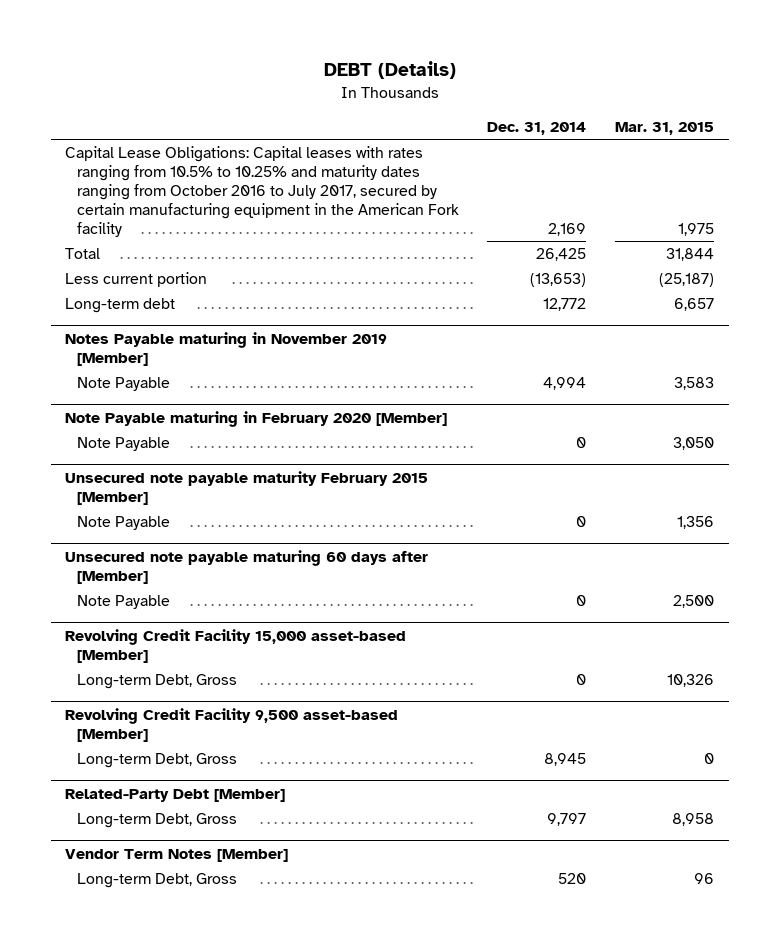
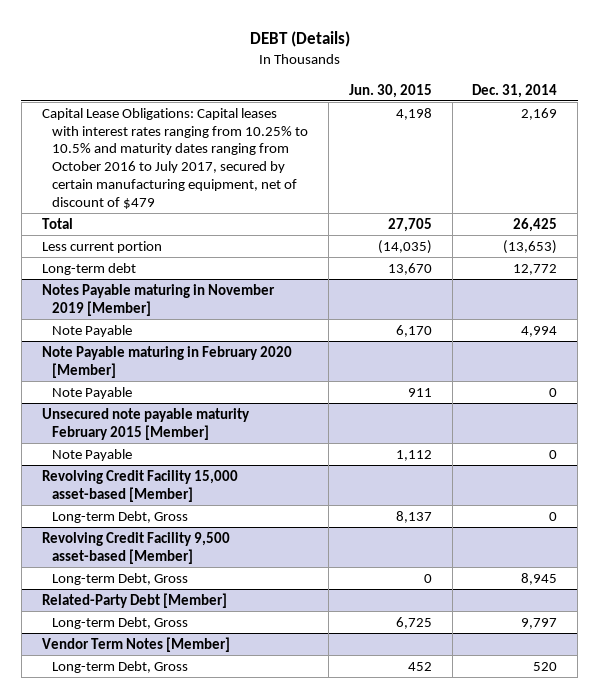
[615,122,715,136] Mar. 31, 2015 -> none
none -> [348,83,432,98] Jun. 30, 2015
[65,146,459,238] Capital Lease Obligations: Capital leases with rates ranging from 10.5% to 10.25% and maturity dates ranging from October 2016 to July 2017, secured by certain manufacturing equipment in the American Fork facility -> [41,107,309,209] Capital Lease Obligations: Capital leases with interest rates ranging from 10.25% to 10.5% and maturity dates ranging from October 2016 to July 2017, secured by certain manufacturing equipment, net of discount of $479
[65,549,429,584] Unsecured note payable maturing 60 days after [Member] -> none
[76,595,170,610] Note Payable -> none

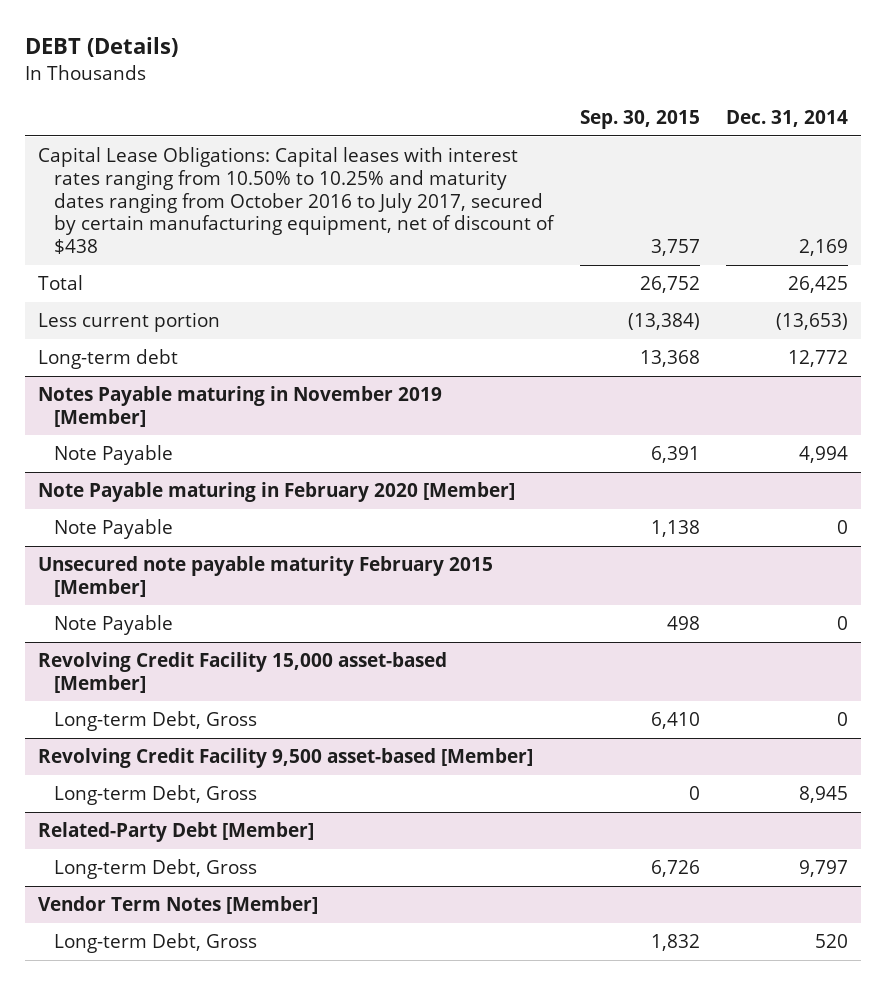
[348,83,432,98] Jun. 30, 2015 -> none
none -> [579,110,700,130] Sep. 30, 2015
[41,107,309,209] Capital Lease Obligations: Capital leases with interest rates ranging from 10.25% to 10.5% and maturity dates ranging from October 2016 to July 2017, secured by certain manufacturing equipment, net of discount of $479 -> [38,147,556,254] Capital Lease Obligations: Capital leases with interest rates ranging from 10.50% to 10.25% and maturity dates ranging from October 2016 to July 2017, secured by certain manufacturing equipment, net of discount of $438

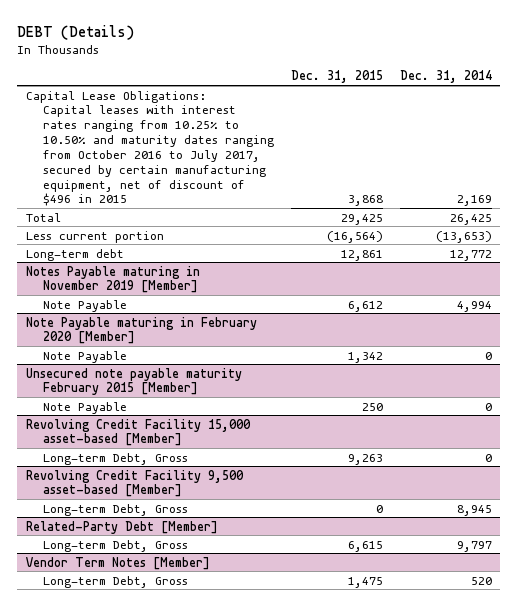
[579,110,700,130] Sep. 30, 2015 -> none
none -> [290,70,383,84] Dec. 31, 2015
[38,147,556,254] Capital Lease Obligations: Capital leases with interest rates ranging from 10.50% to 10.25% and maturity dates ranging from October 2016 to July 2017, secured by certain manufacturing equipment, net of discount of $438 -> [25,90,274,207] Capital Lease Obligations: Capital leases with interest rates ranging from 10.25% to 10.50% and maturity dates ranging from October 2016 to July 2017, secured by certain manufacturing equipment, net of discount of $496 in 2015

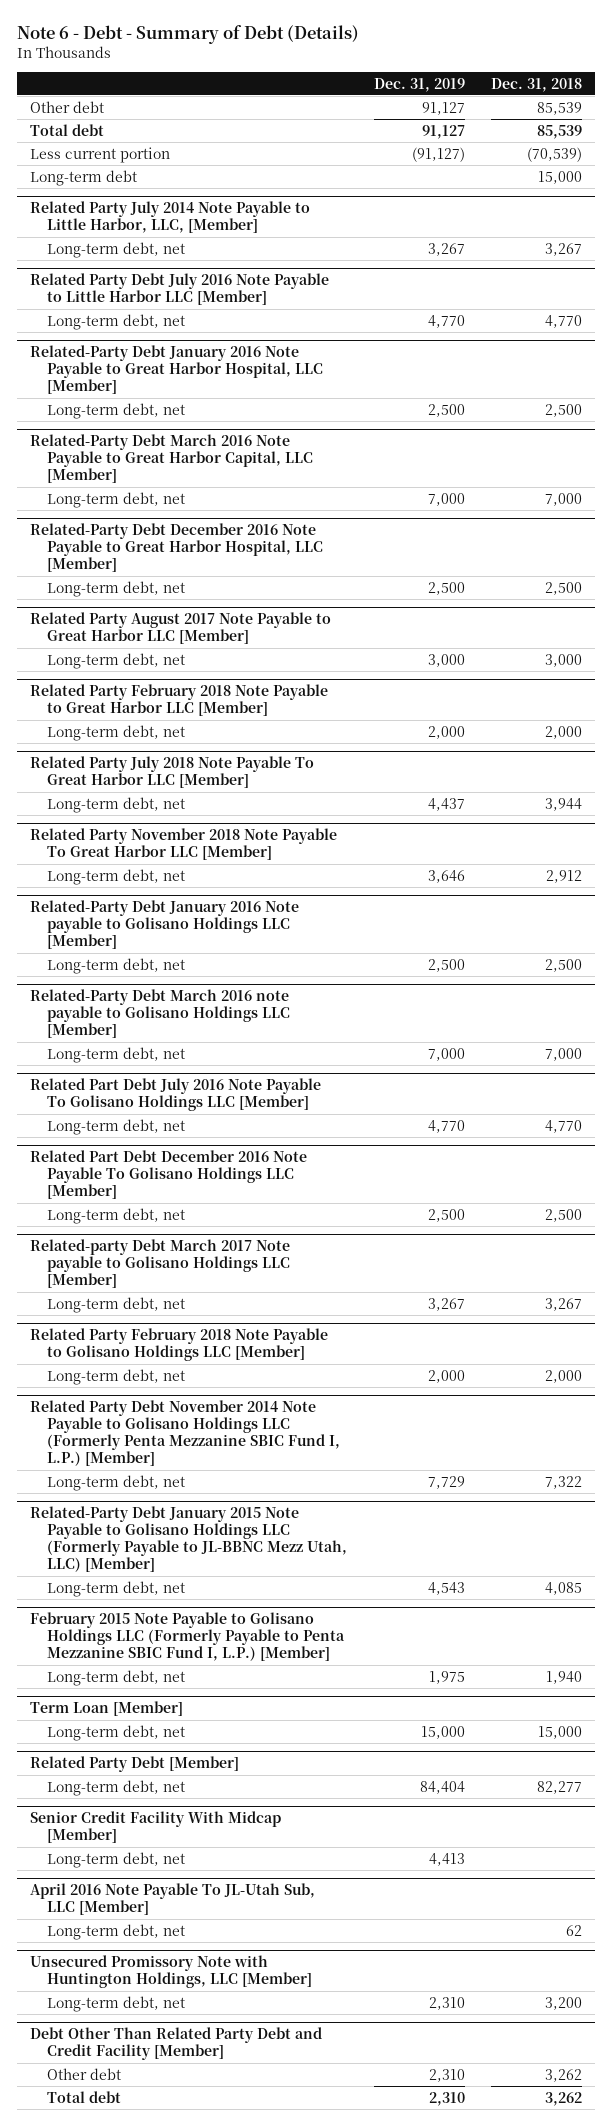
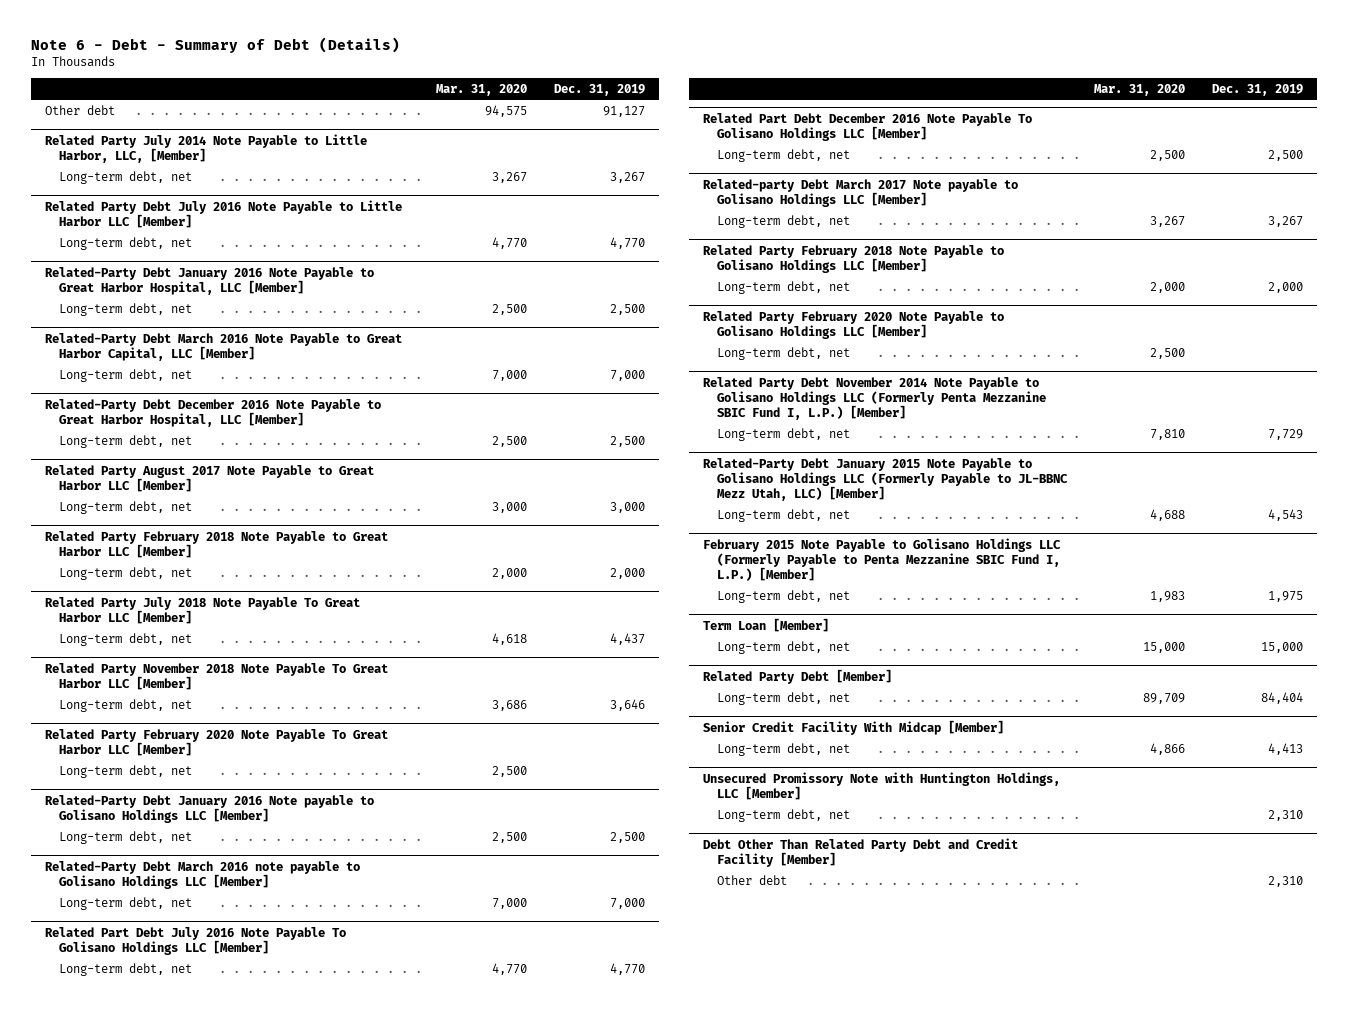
[491,77,583,92] Dec. 31, 2018 -> none
none -> [435,83,527,96] Mar. 31, 2020
[29,123,104,136] Total debt -> none
[29,146,170,163] Less current portion -> none
[29,169,137,186] Long-term debt -> none
none -> [44,728,388,756] Related Party February 2020 Note Payable To Great Harbor LLC [Member]
none -> [58,765,192,779] Long-term debt, net
none -> [702,310,1004,339] Related Party February 2020 Note Payable to Golisano Holdings LLC [Member]
none -> [716,347,850,361] Long-term debt, net
[29,1883,315,1916] April 2016 Note Payable To JL-Utah Sub, LLC [Member] -> none
[47,1923,186,1940] Long-term debt, net -> none
[47,2090,122,2103] Total debt -> none

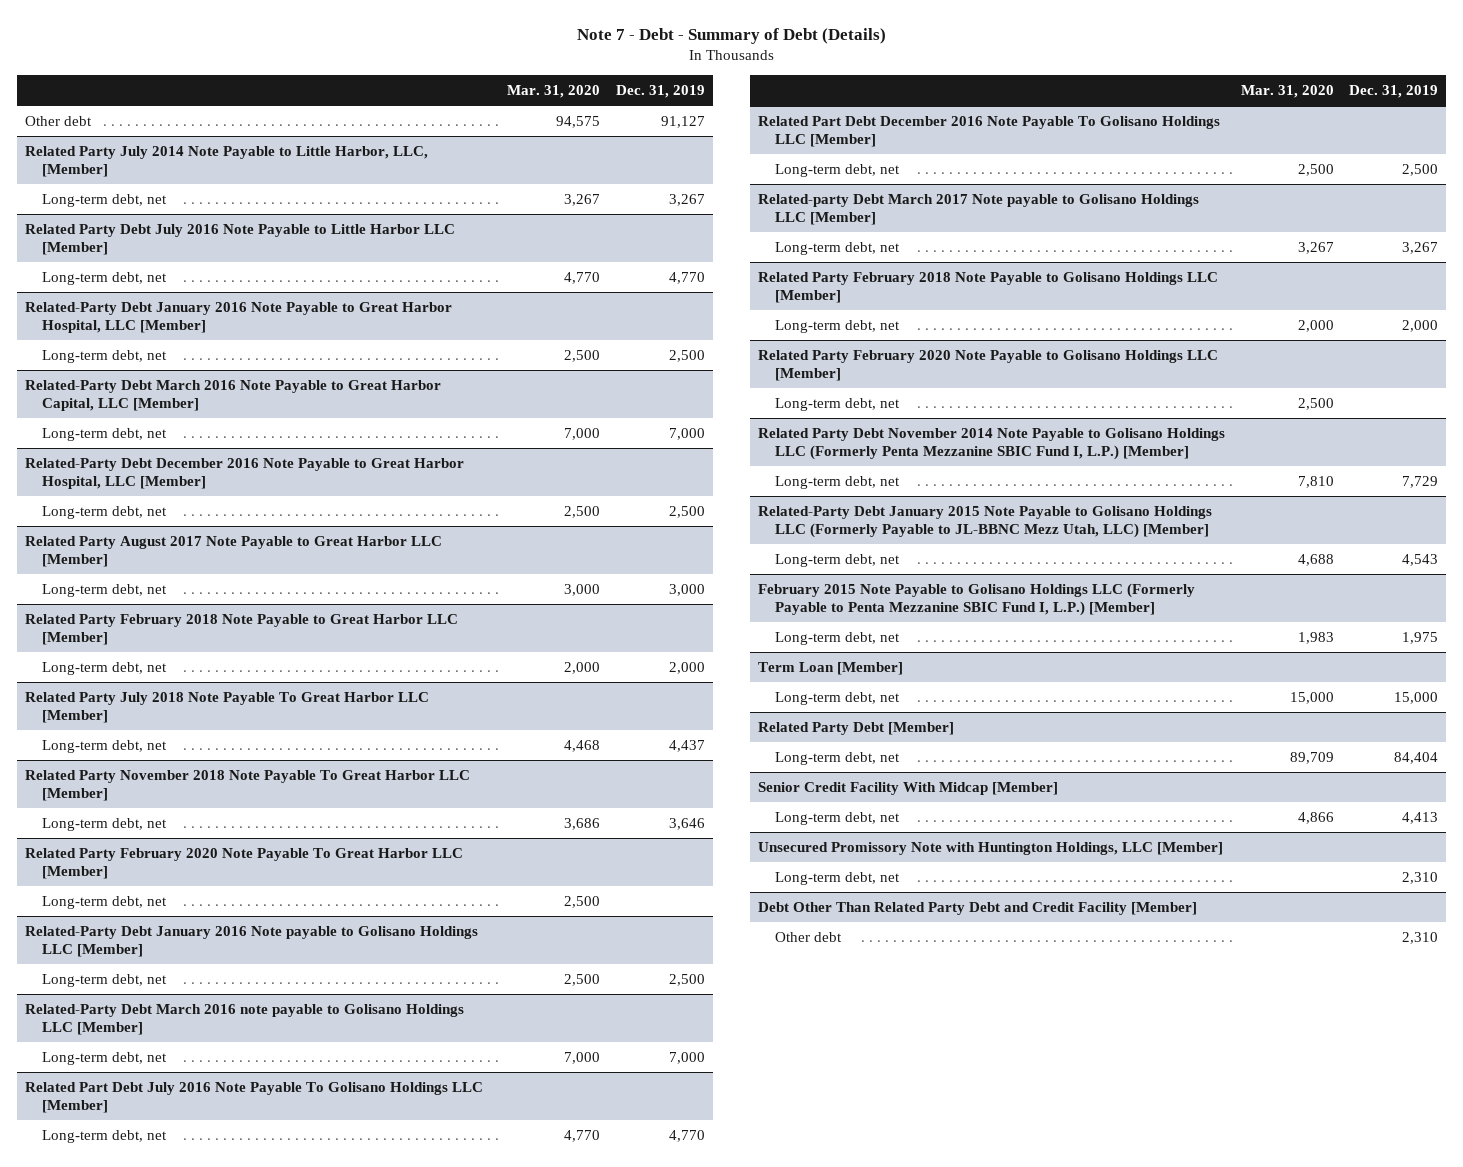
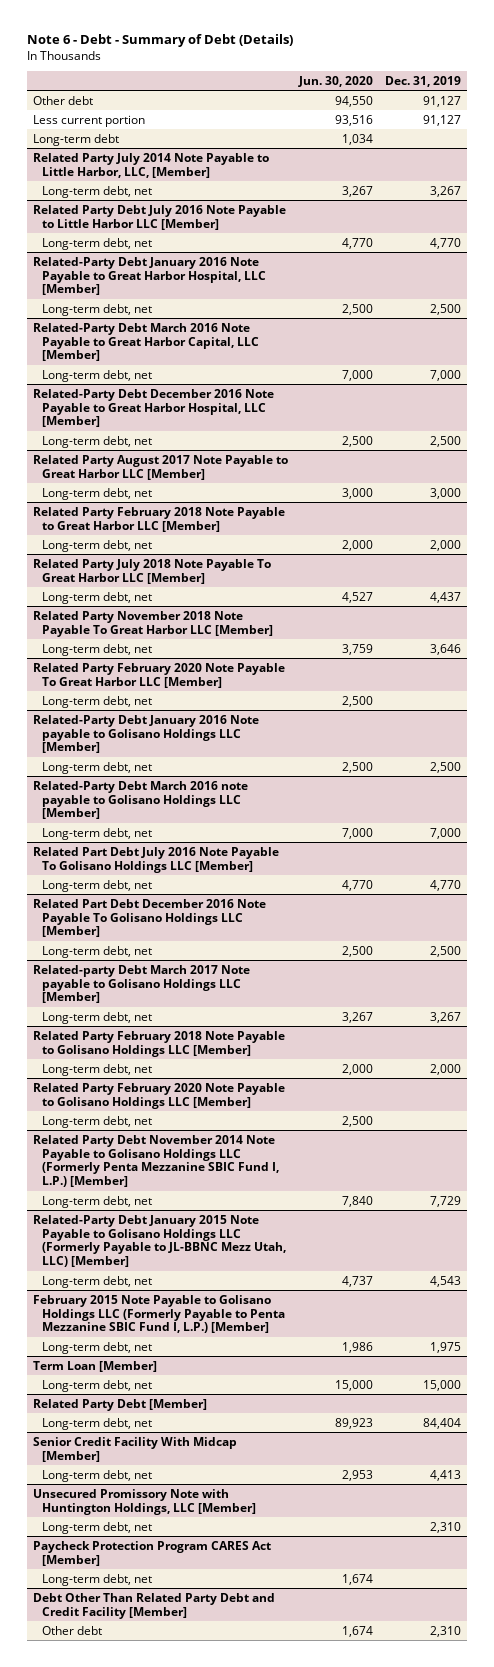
[576,28,886,45] Note 7 - Debt - Summary of Debt (Details) -> [26,34,293,48] Note 6 - Debt - Summary of Debt (Details)
[507,85,601,99] Mar. 31, 2020 -> none
none -> [298,75,374,87] Jun. 30, 2020
none -> [32,114,145,127] Less current portion
none -> [32,133,119,146] Long-term debt
none -> [32,1540,271,1566] Paycheck Protection Program CARES Act [Member]
none -> [42,1573,153,1586] Long-term debt, net

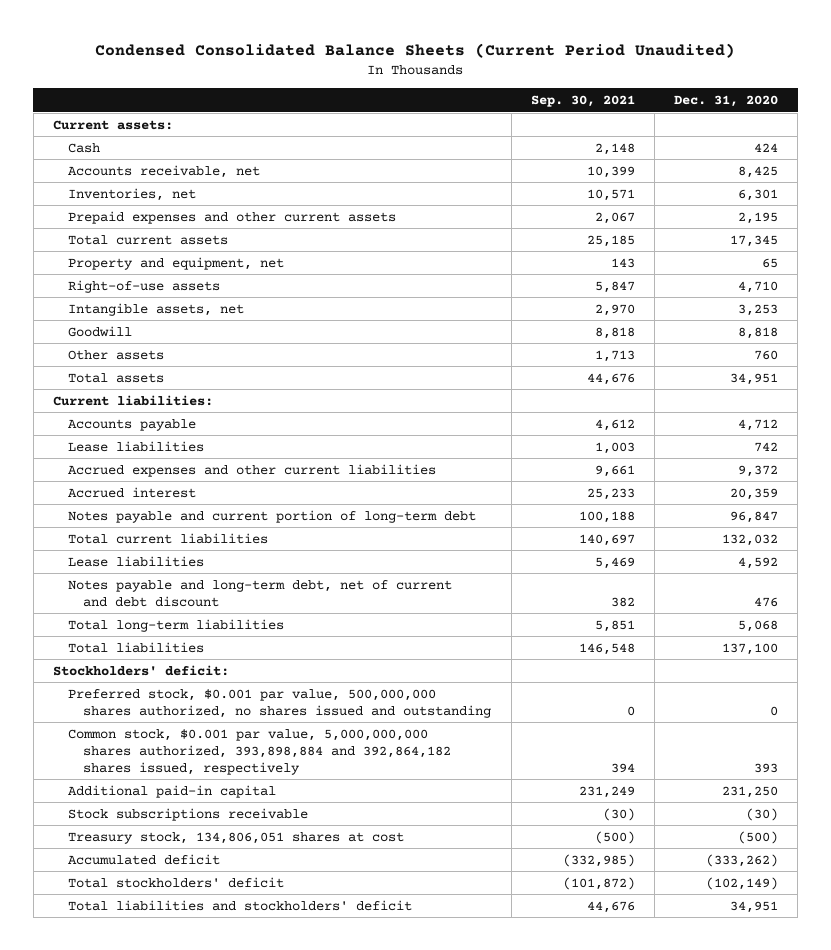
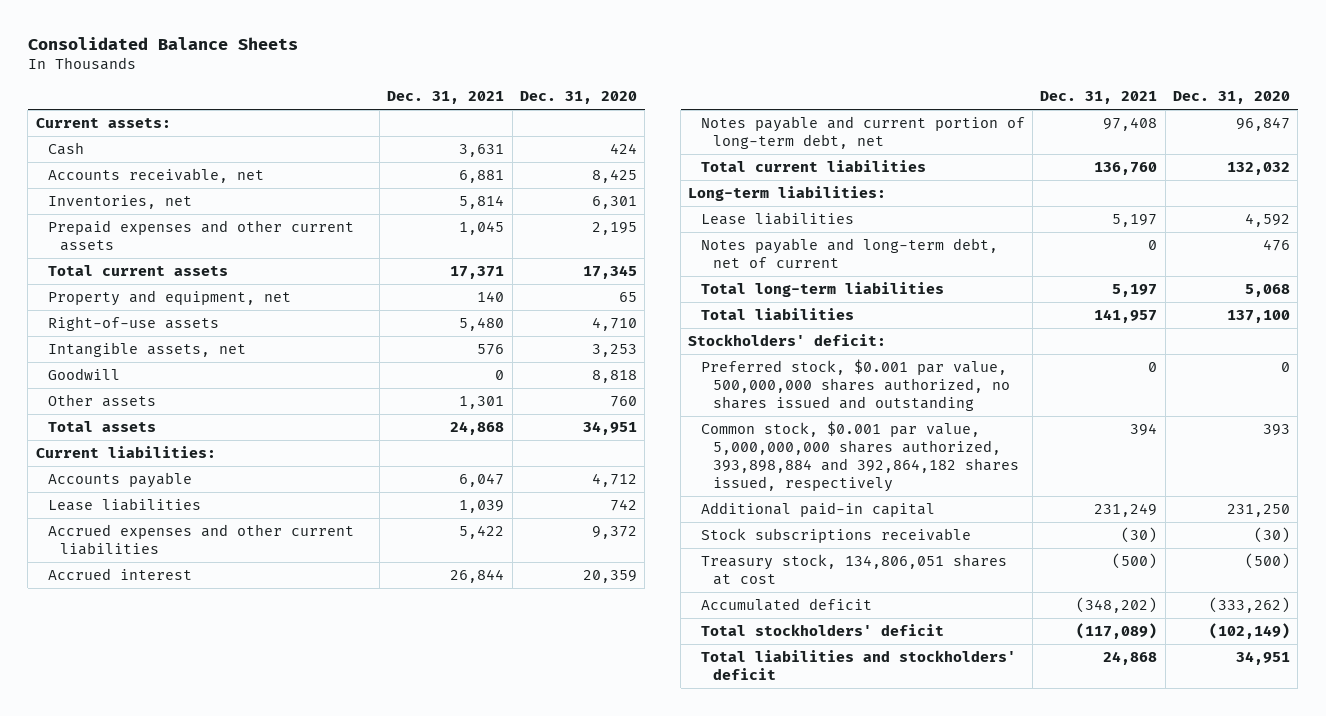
[95,43,736,59] Condensed Consolidated Balance Sheets (Current Period Unaudited) -> [27,36,298,50] Consolidated Balance Sheets
[530,95,635,108] Sep. 30, 2021 -> none
none -> [387,91,505,105] Dec. 31, 2021
[68,509,477,523] Notes payable and current portion of long-term debt -> [700,115,1025,149] Notes payable and current portion of long-term debt, net
none -> [688,185,887,201] Long-term liabilities:
[68,579,453,607] Notes payable and long-term debt, net of current and debt discount -> [700,237,998,268] Notes payable and long-term debt, net of current

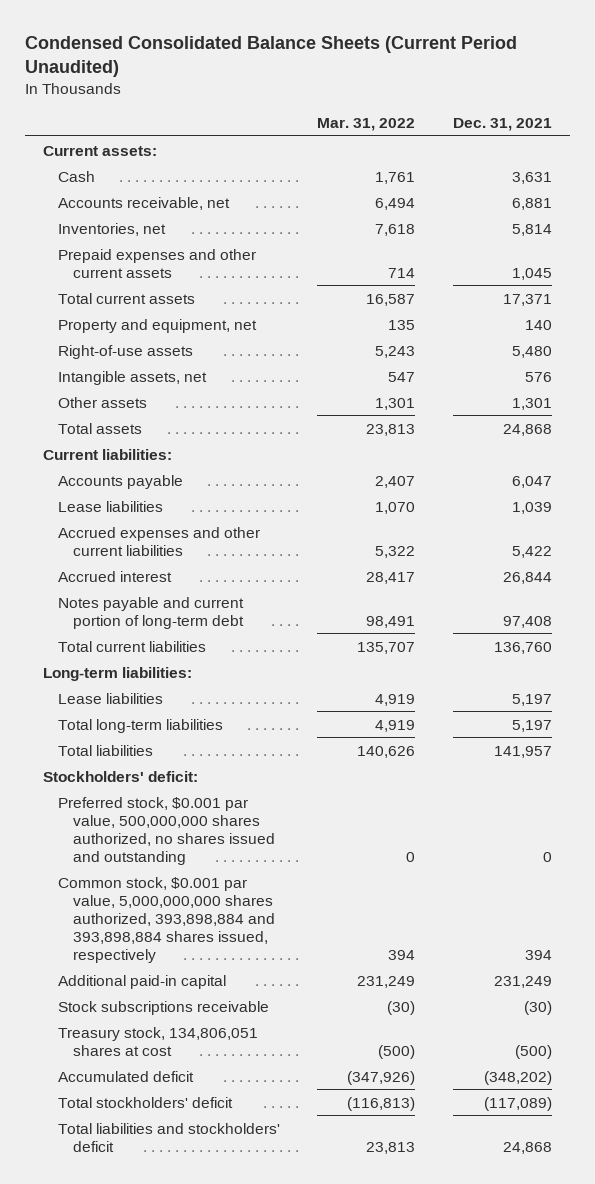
[27,36,298,50] Consolidated Balance Sheets -> [24,35,517,77] Condensed Consolidated Balance Sheets (Current Period Unaudited)
[520,91,638,105] Dec. 31, 2020 -> none
none -> [317,117,416,131] Mar. 31, 2022
[47,367,120,380] Goodwill -> none
[700,115,1025,149] Notes payable and current portion of long-term debt, net -> [58,596,245,629] Notes payable and current portion of long-term debt
[700,237,998,268] Notes payable and long-term debt, net of current -> none
[700,420,1019,493] Common stock, $0.001 par value, 5,000,000,000 shares authorized, 393,898,884 and 392,864,182 shares issued, respectively -> [58,876,275,963] Common stock, $0.001 par value, 5,000,000,000 shares authorized, 393,898,884 and 393,898,884 shares issued, respectively

